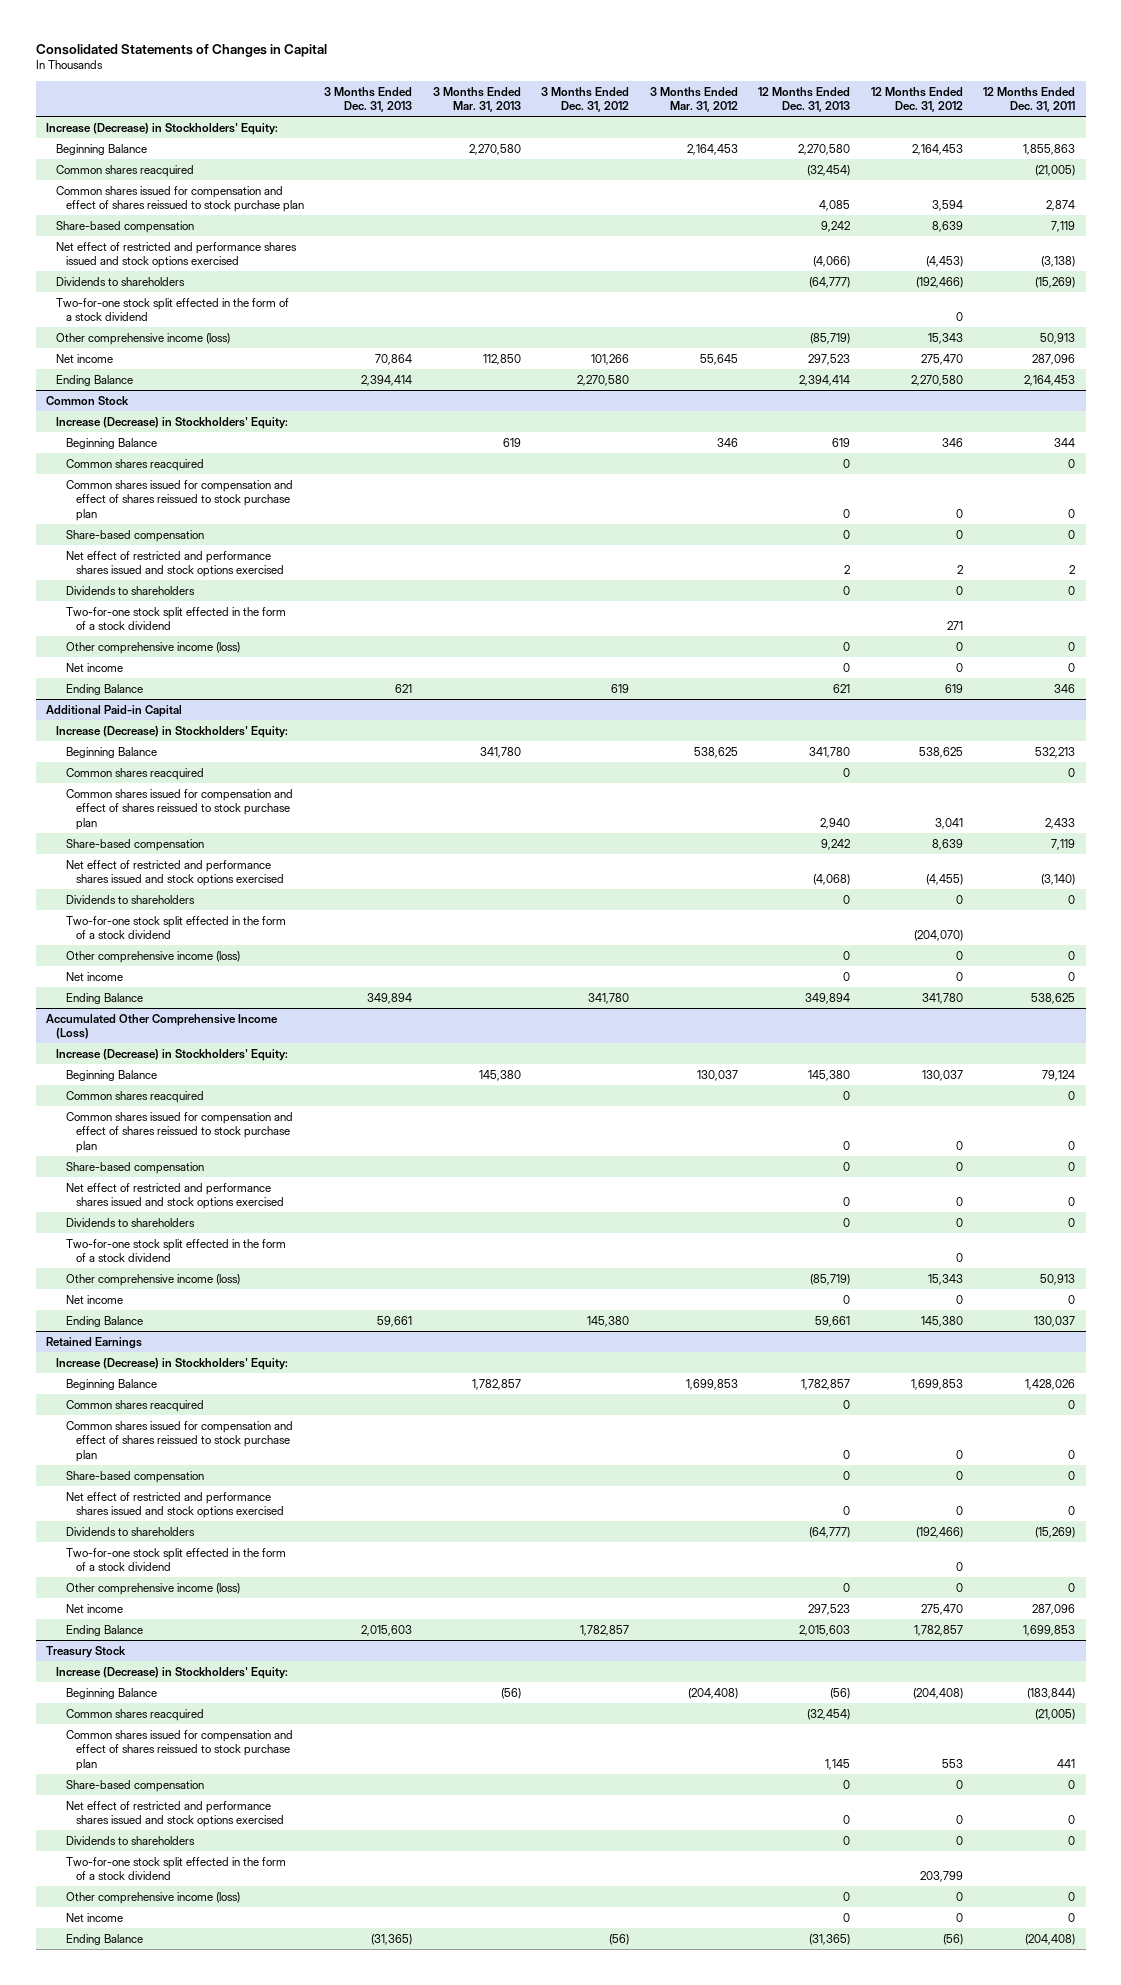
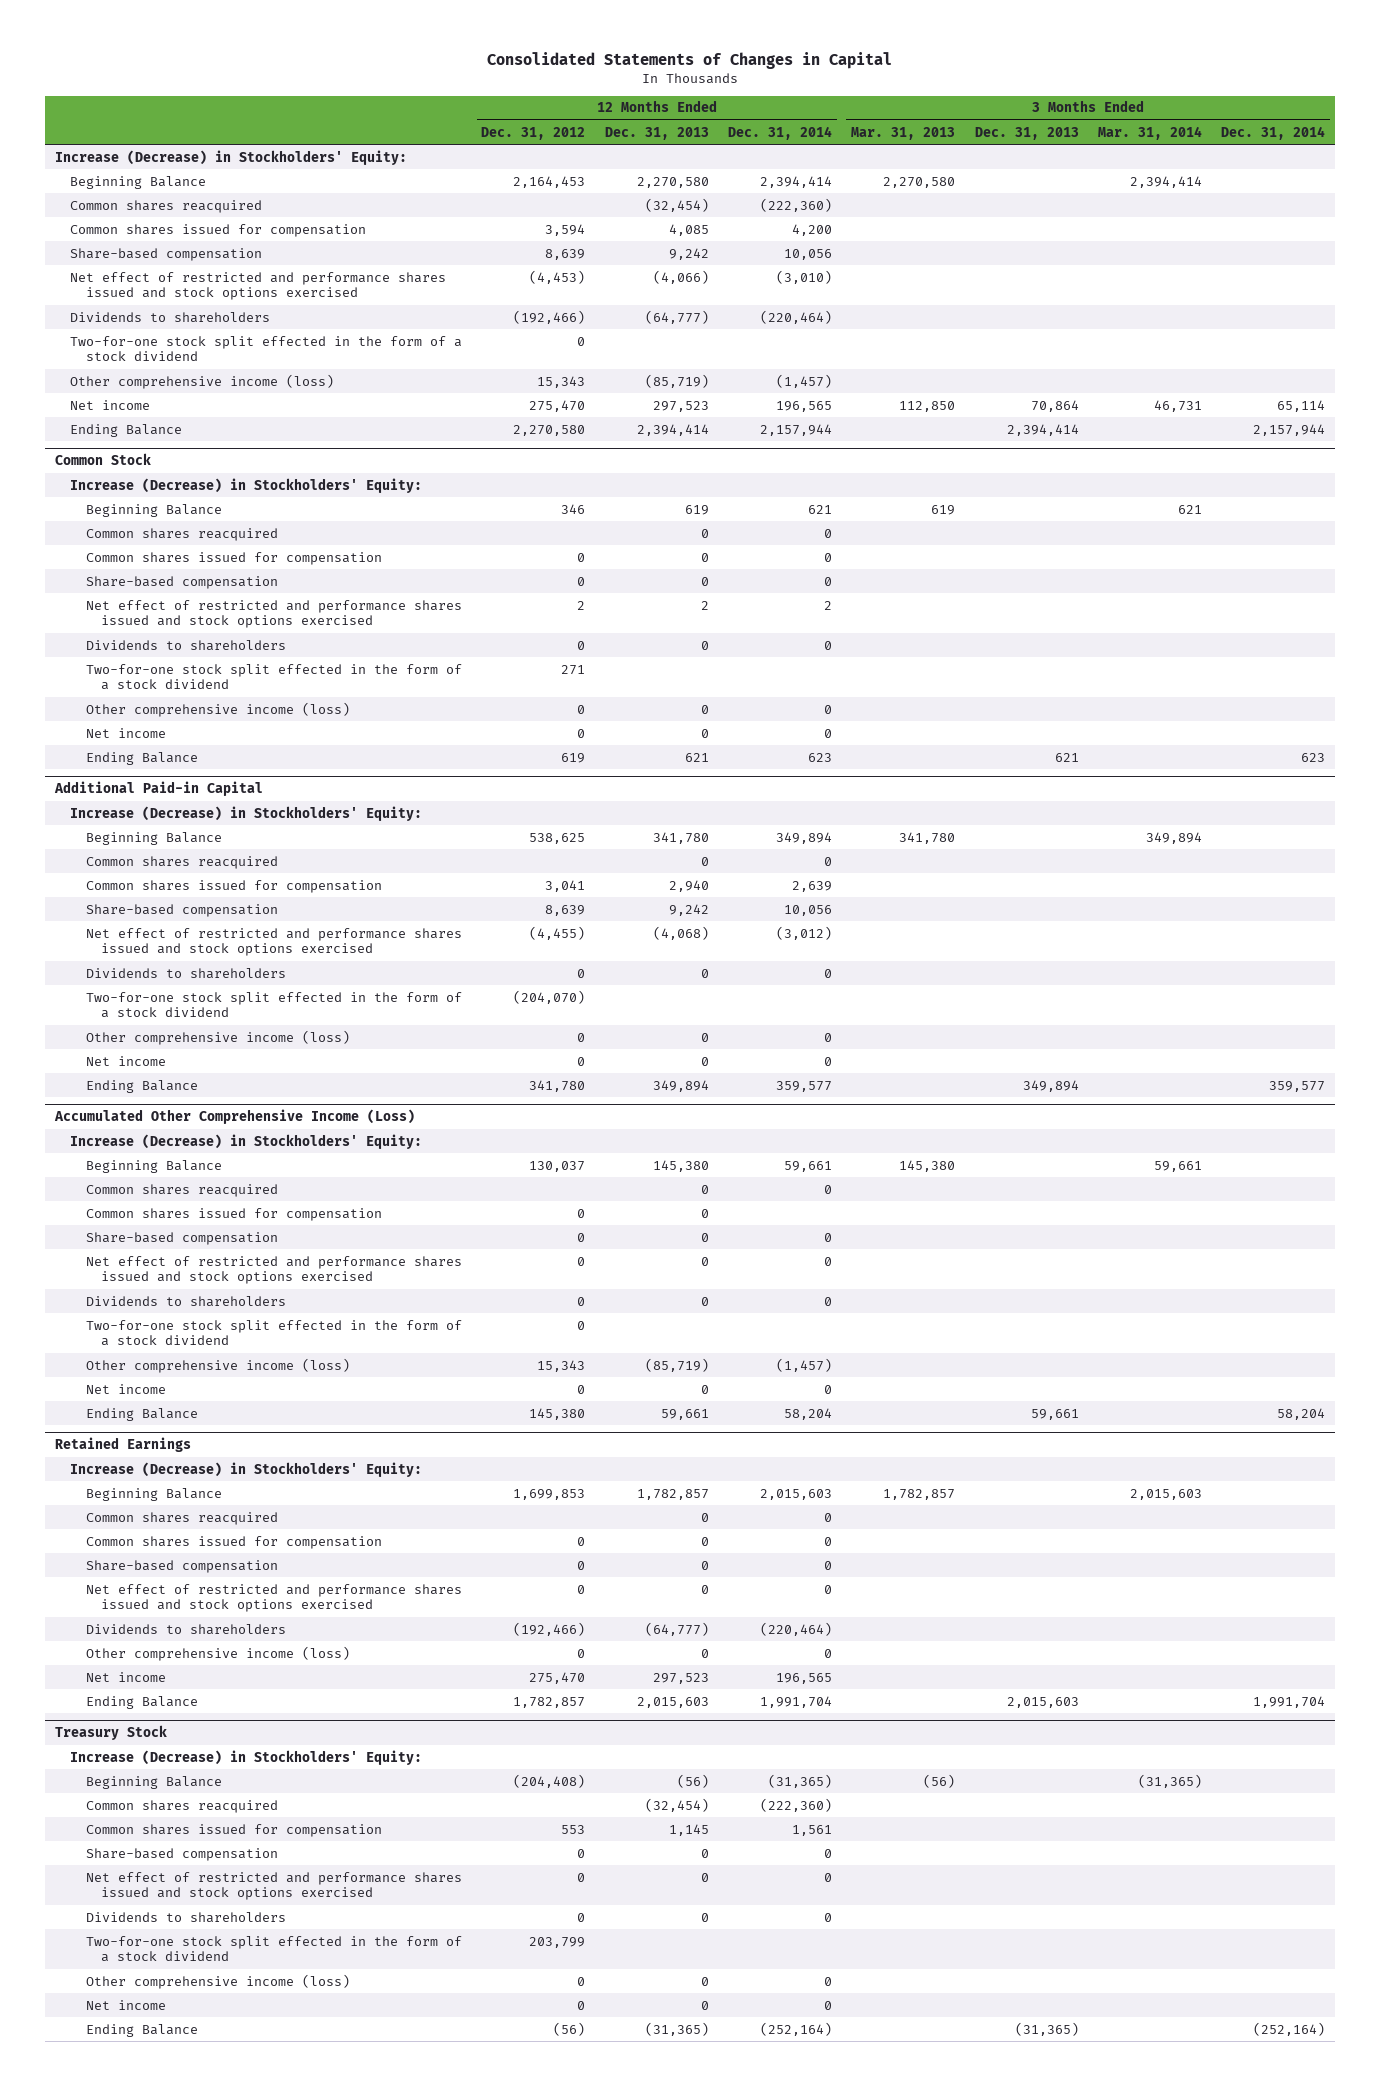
[541,86,630,113] 3 Months Ended Dec. 31, 2012 -> none
[649,86,738,113] 3 Months Ended Mar. 31, 2012 -> none
[983,86,1076,113] 12 Months Ended Dec. 31, 2011 -> none
none -> [728,125,833,140] Dec. 31, 2014
none -> [1097,125,1202,140] Mar. 31, 2014
none -> [1221,125,1326,140] Dec. 31, 2014
[55,185,304,213] Common shares issued for compensation and effect of shares reissued to stock purchase plan -> [70,223,367,237] Common shares issued for compensation
[65,479,293,521] Common shares issued for compensation and effect of shares reissued to stock purchase plan -> [85,551,382,565] Common shares issued for compensation
[65,788,293,830] Common shares issued for compensation and effect of shares reissued to stock purchase plan -> [85,879,382,893] Common shares issued for compensation
[65,1111,293,1153] Common shares issued for compensation and effect of shares reissued to stock purchase plan -> [85,1207,382,1221] Common shares issued for compensation
[65,1420,293,1462] Common shares issued for compensation and effect of shares reissued to stock purchase plan -> [85,1535,382,1549] Common shares issued for compensation
[65,1547,286,1572] Two-for-one stock split effected in the form of a stock dividend -> none
[65,1729,293,1771] Common shares issued for compensation and effect of shares reissued to stock purchase plan -> [85,1823,382,1837] Common shares issued for compensation

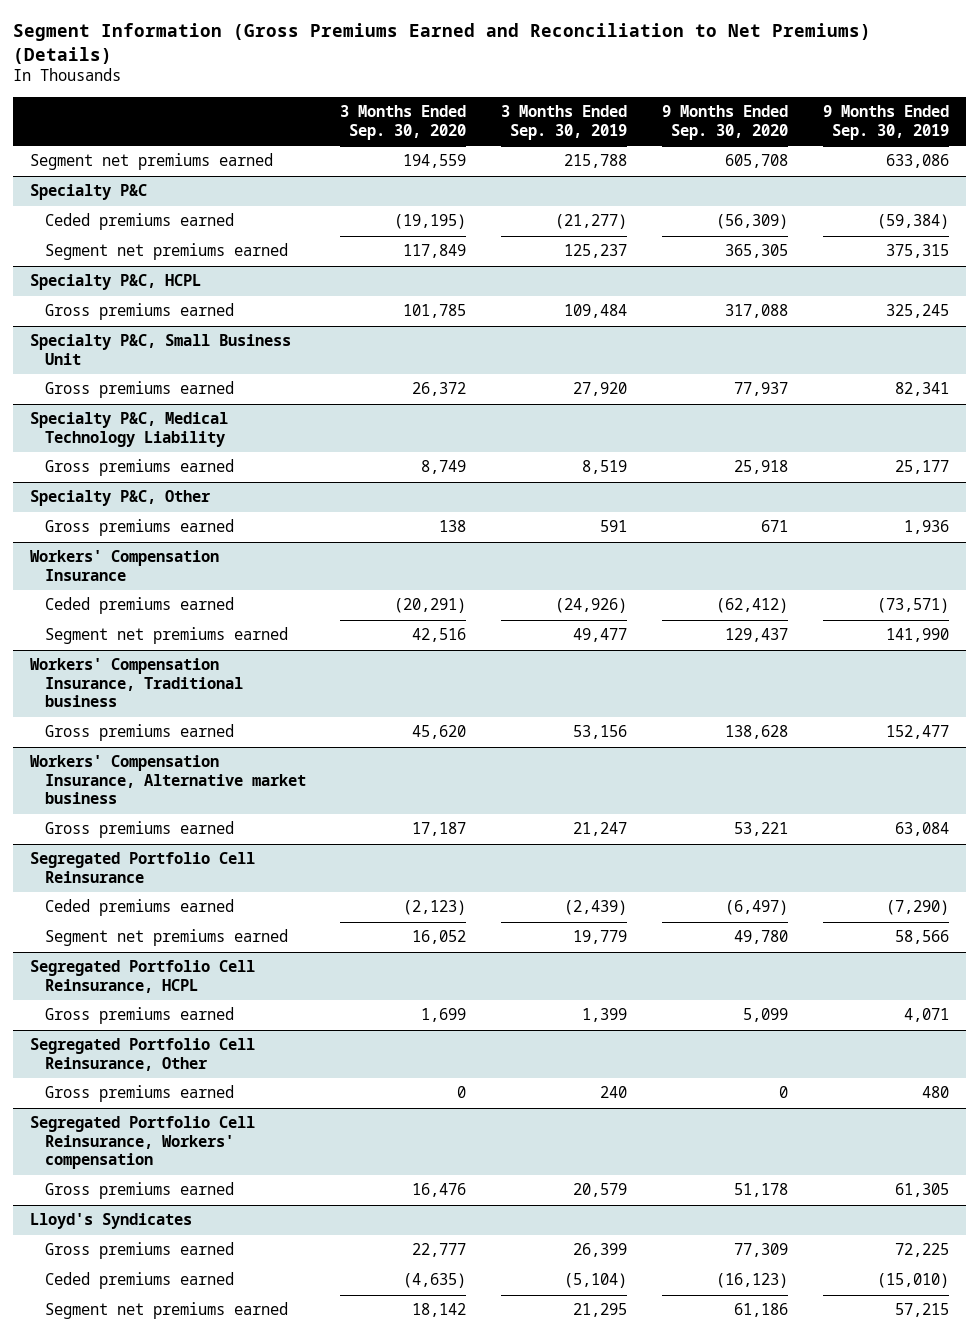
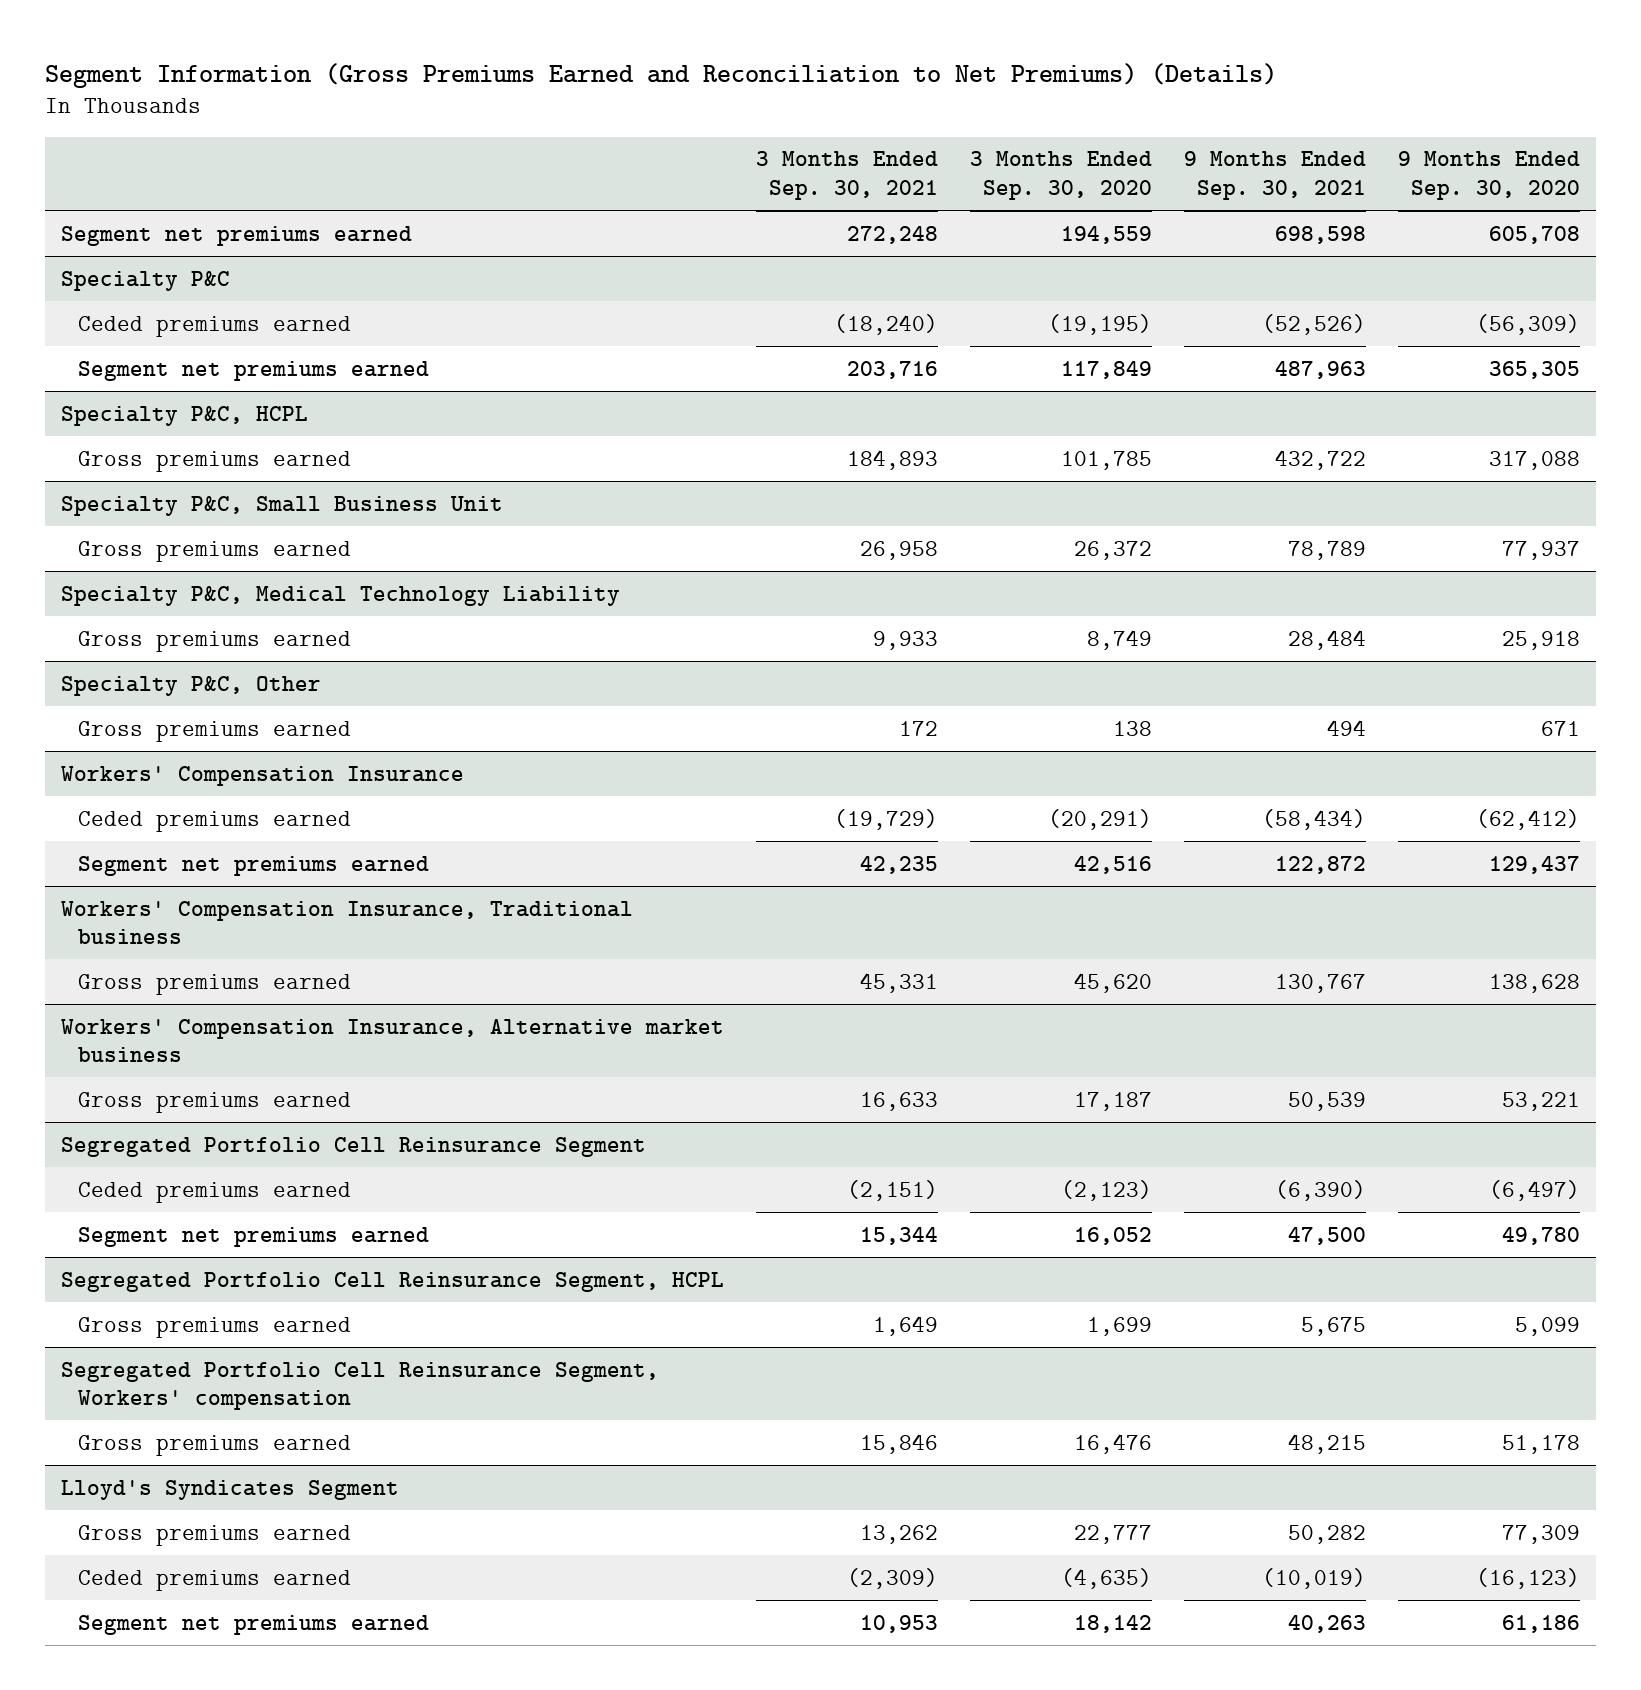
[501,105,628,140] 3 Months Ended Sep. 30, 2019 -> none
[822,105,949,140] 9 Months Ended Sep. 30, 2019 -> none
none -> [756,151,939,200] 3 Months Ended Sep. 30, 2021
none -> [1183,151,1366,200] 9 Months Ended Sep. 30, 2021
[30,852,256,883] Segregated Portfolio Cell Reinsurance -> [61,1136,647,1157] Segregated Portfolio Cell Reinsurance Segment
[30,960,256,993] Segregated Portfolio Cell Reinsurance, HCPL -> [61,1271,725,1292] Segregated Portfolio Cell Reinsurance Segment, HCPL
[30,1038,256,1071] Segregated Portfolio Cell Reinsurance, Other -> none
[44,1085,234,1103] Gross premiums earned -> none
[30,1116,256,1170] Segregated Portfolio Cell Reinsurance, Workers' compensation -> [61,1361,660,1410] Segregated Portfolio Cell Reinsurance Segment, Workers' compensation
[30,1213,193,1230] Lloyd's Syndicates -> [61,1479,400,1500] Lloyd's Syndicates Segment

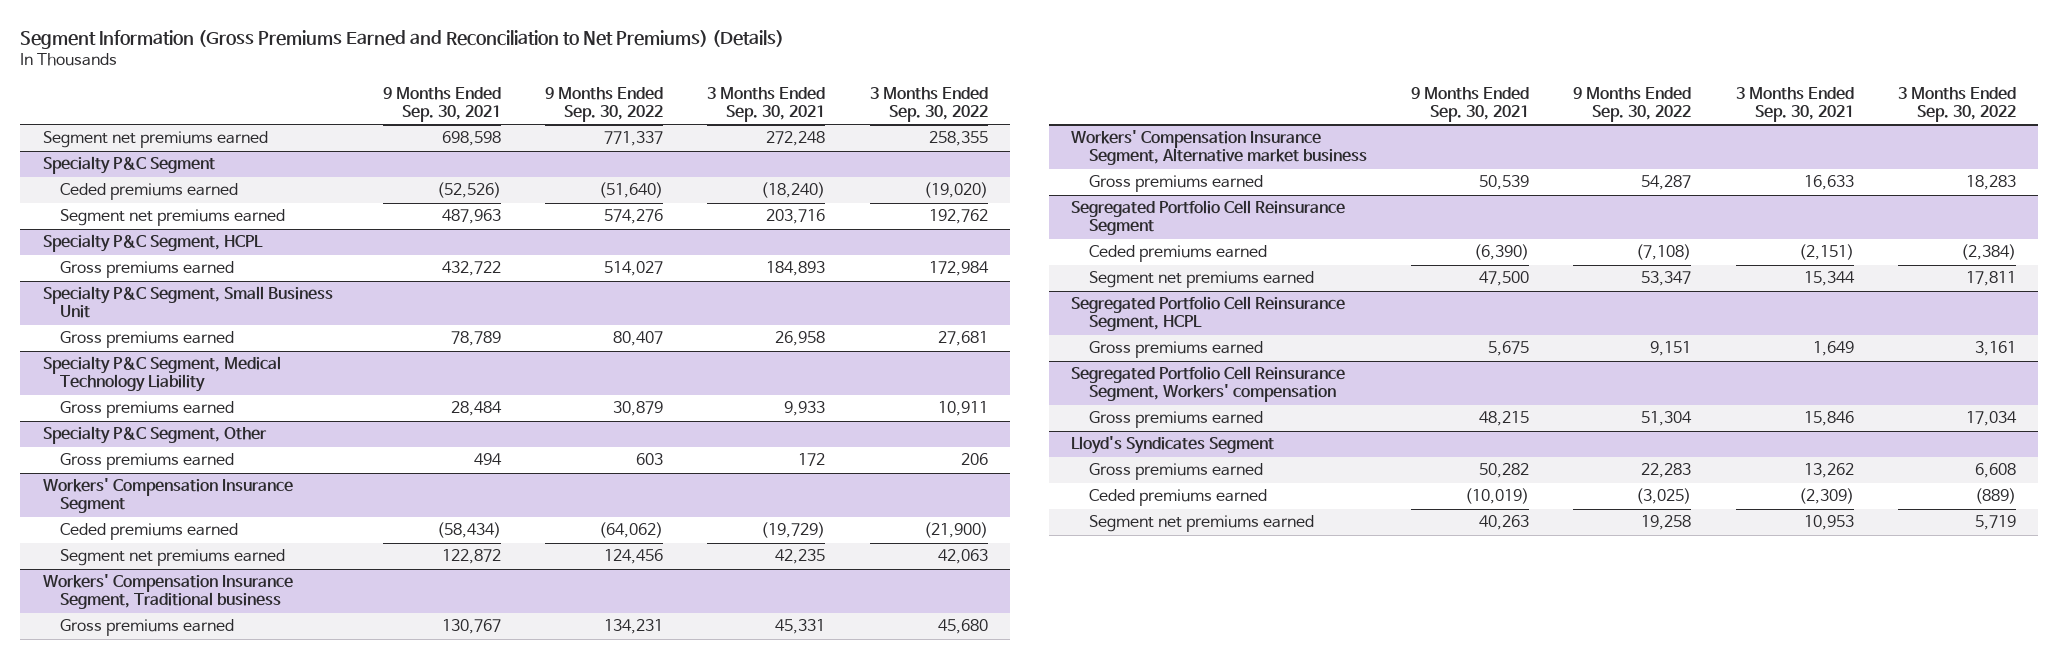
[970,151,1153,200] 3 Months Ended Sep. 30, 2020 -> none
[1397,151,1580,200] 9 Months Ended Sep. 30, 2020 -> none
none -> [545,87,664,123] 9 Months Ended Sep. 30, 2022
none -> [869,87,988,123] 3 Months Ended Sep. 30, 2022
[61,270,231,291] Specialty P&C -> [42,156,215,175] Specialty P&C Segment
[61,405,309,426] Specialty P&C, HCPL -> [42,234,263,253] Specialty P&C Segment, HCPL
[61,495,504,516] Specialty P&C, Small Business Unit -> [42,286,333,319] Specialty P&C Segment, Small Business Unit
[61,585,621,606] Specialty P&C, Medical Technology Liability -> [42,356,281,393] Specialty P&C Segment, Medical Technology Liability
[61,675,322,696] Specialty P&C, Other -> [42,426,267,445] Specialty P&C Segment, Other
[61,765,465,786] Workers' Compensation Insurance -> [42,478,293,514] Workers' Compensation Insurance Segment
[61,900,634,944] Workers' Compensation Insurance, Traditional business -> [42,574,293,610] Workers' Compensation Insurance Segment, Traditional business
[61,1018,725,1062] Workers' Compensation Insurance, Alternative market business -> [1070,130,1367,166] Workers' Compensation Insurance Segment, Alternative market business

